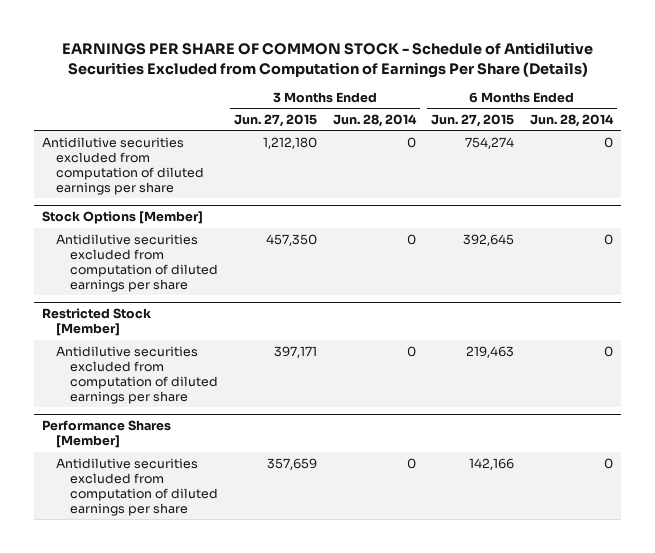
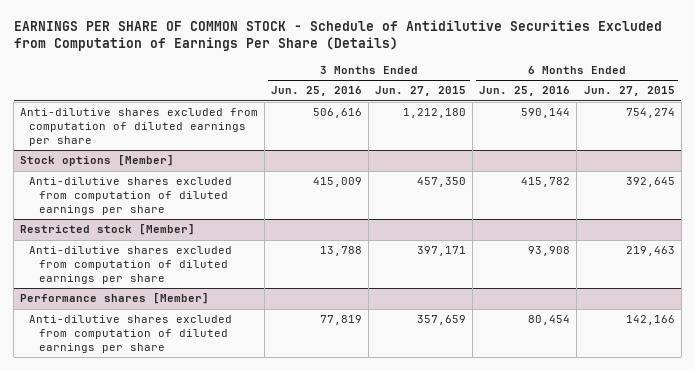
[332,113,417,127] Jun. 28, 2014 -> none
[530,113,615,127] Jun. 28, 2014 -> none
none -> [271,86,363,97] Jun. 25, 2016
none -> [479,86,571,97] Jun. 25, 2016
[42,136,205,196] Antidilutive securities excluded from computation of diluted earnings per share -> [20,108,259,146] Anti-dilutive shares excluded from computation of diluted earnings per share
[42,211,204,225] Stock Options [Member] -> [20,155,175,167] Stock options [Member]
[56,233,219,293] Antidilutive securities excluded from computation of diluted earnings per share -> [29,177,233,215] Anti-dilutive shares excluded from computation of diluted earnings per share
[42,308,152,337] Restricted Stock [Member] -> [20,224,196,236] Restricted stock [Member]
[56,345,219,405] Antidilutive securities excluded from computation of diluted earnings per share -> [29,246,233,284] Anti-dilutive shares excluded from computation of diluted earnings per share
[42,420,172,449] Performance Shares [Member] -> [20,293,210,305] Performance shares [Member]
[56,457,219,517] Antidilutive securities excluded from computation of diluted earnings per share -> [29,315,233,353] Anti-dilutive shares excluded from computation of diluted earnings per share

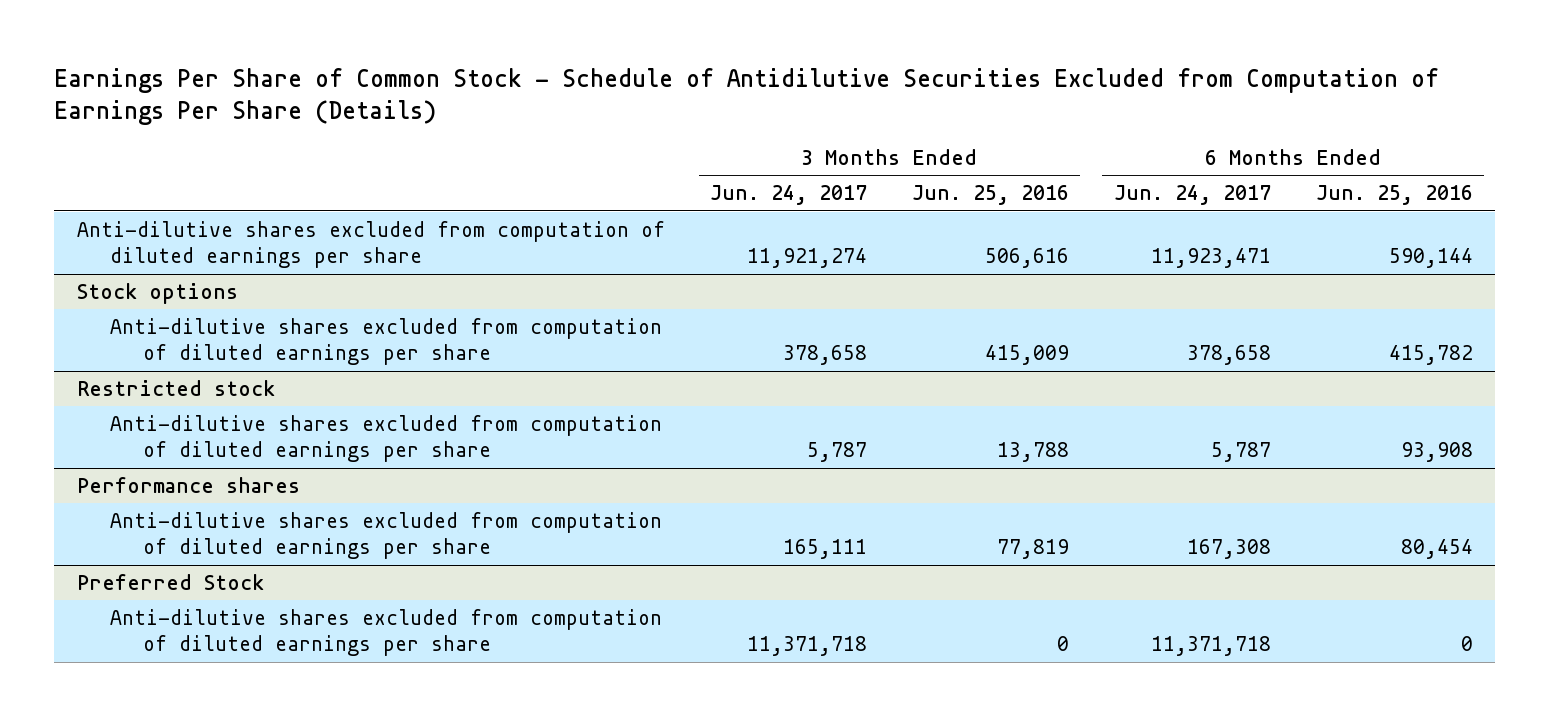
[13,19,662,52] EARNINGS PER SHARE OF COMMON STOCK - Schedule of Antidilutive Securities Excluded from Computation of Earnings Per Share (Details) -> [54,67,1440,126] Earnings Per Share of Common Stock - Schedule of Antidilutive Securities Excluded from Computation of Earnings Per Share (Details)
[375,86,467,97] Jun. 27, 2015 -> none
[583,86,675,97] Jun. 27, 2015 -> none
none -> [709,185,867,206] Jun. 24, 2017
none -> [1113,185,1271,206] Jun. 24, 2017
[20,155,175,167] Stock options [Member] -> [76,282,238,304] Stock options
[20,224,196,236] Restricted stock [Member] -> [76,379,275,396] Restricted stock
[20,293,210,305] Performance shares [Member] -> [76,476,300,493] Performance shares
none -> [76,573,264,590] Preferred Stock
none -> [109,608,662,657] Anti-dilutive shares excluded from computation of diluted earnings per share

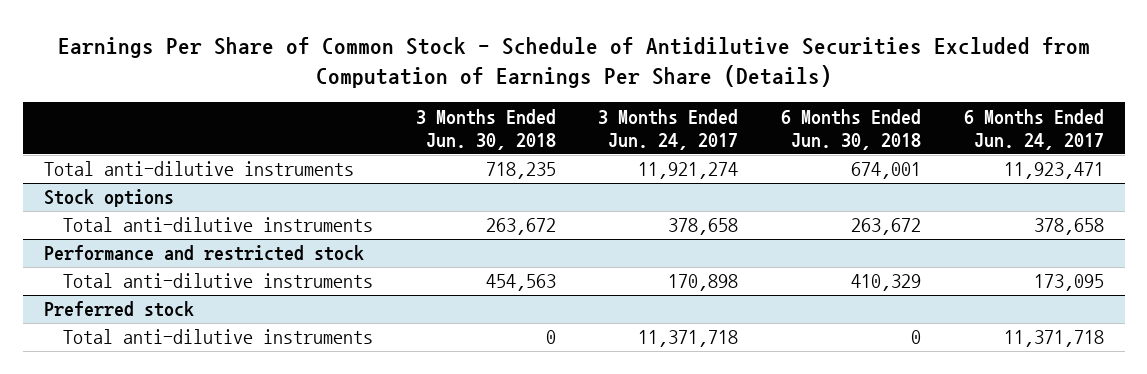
[911,185,1069,206] Jun. 25, 2016 -> none
[1315,185,1473,206] Jun. 25, 2016 -> none
none -> [415,108,556,150] 3 Months Ended Jun. 30, 2018
none -> [780,108,921,150] 6 Months Ended Jun. 30, 2018
[76,220,665,269] Anti-dilutive shares excluded from computation of diluted earnings per share -> [43,161,354,177] Total anti-dilutive instruments
[109,414,662,463] Anti-dilutive shares excluded from computation of diluted earnings per share -> none
[109,511,662,560] Anti-dilutive shares excluded from computation of diluted earnings per share -> none
[76,573,264,590] Preferred Stock -> none
[109,317,662,366] Anti-dilutive shares excluded from computation of diluted earnings per share -> [63,217,374,233] Total anti-dilutive instruments
[76,379,275,396] Restricted stock -> [43,245,364,262] Performance and restricted stock
none -> [63,273,374,289] Total anti-dilutive instruments
[76,476,300,493] Performance shares -> [43,301,194,318] Preferred stock
[109,608,662,657] Anti-dilutive shares excluded from computation of diluted earnings per share -> [63,329,374,345] Total anti-dilutive instruments

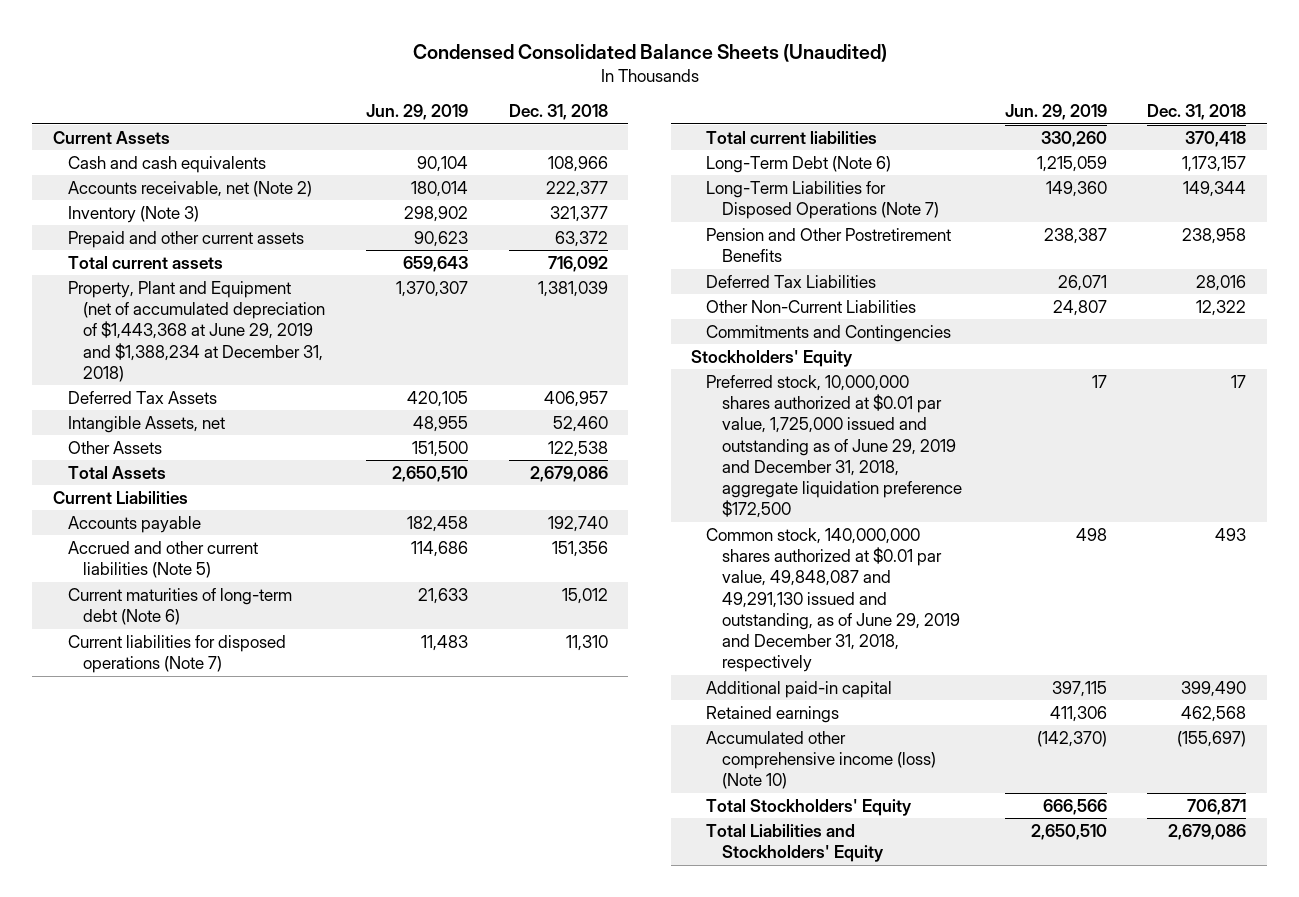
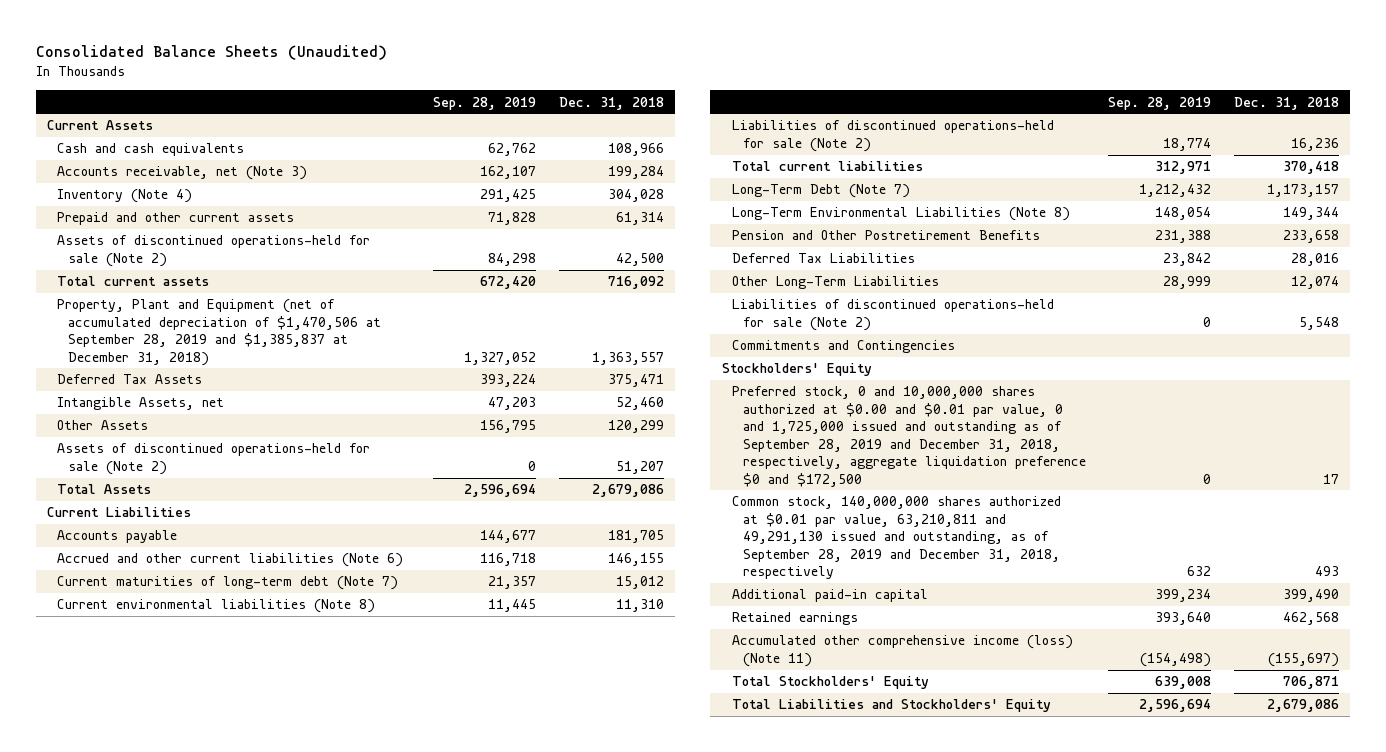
[412,43,887,62] Condensed Consolidated Balance Sheets (Unaudited) -> [35,45,387,61] Consolidated Balance Sheets (Unaudited)
[366,104,469,121] Jun. 29, 2019 -> none
none -> [433,96,537,110] Sep. 28, 2019
[67,180,312,197] Accounts receivable, net (Note 2) -> [57,166,308,181] Accounts receivable, net (Note 3)
[545,180,608,197] 222,377 -> [607,166,664,180] 199,284
[67,205,199,223] Inventory (Note 3) -> [57,189,193,204] Inventory (Note 4)
[549,205,608,222] 321,377 -> [607,189,664,203] 304,028
[554,230,608,247] 63,372 -> [615,212,664,226] 61,314
none -> [57,235,371,267] Assets of discontinued operations-held for sale (Note 2)
[67,280,326,382] Property, Plant and Equipment (net of accumulated depreciation of $1,443,368 at June 29, 2019 and $1,388,234 at December 31, 2018) -> [57,299,382,366] Property, Plant and Equipment (net of accumulated depreciation of $1,470,506 at September 28, 2019 and $1,385,837 at December 31, 2018)
[537,280,608,297] 1,381,039 -> [591,351,664,365] 1,363,557
[543,390,608,407] 406,957 -> [607,374,664,388] 375,471
[547,440,608,457] 122,538 -> [607,420,664,434] 120,299
none -> [57,443,371,475] Assets of discontinued operations-held for sale (Note 2)
[547,515,608,532] 192,740 -> [607,530,664,544] 181,705
[67,540,258,579] Accrued and other current liabilities (Note 5) -> [57,553,404,568] Accrued and other current liabilities (Note 6)
[551,540,608,557] 151,356 -> [607,553,664,567] 146,155
[67,587,292,626] Current maturities of long-term debt (Note 6) -> [57,576,399,591] Current maturities of long-term debt (Note 7)
[67,634,286,674] Current liabilities for disposed operations (Note 7) -> [57,599,376,614] Current environmental liabilities (Note 8)
none -> [732,120,1055,152] Liabilities of discontinued operations-held for sale (Note 2)
[706,155,892,173] Long-Term Debt (Note 6) -> [732,184,911,199] Long-Term Debt (Note 7)
[706,180,939,220] Long-Term Liabilities for Disposed Operations (Note 7) -> [732,207,1071,222] Long-Term Environmental Liabilities (Note 8)
[1182,227,1247,244] 238,958 -> [1282,230,1339,244] 233,658
[706,299,917,313] Other Non-Current Liabilities -> [732,276,940,290] Other Long-Term Liabilities
[1196,299,1247,316] 12,322 -> [1290,276,1339,290] 12,074
none -> [732,299,1055,331] Liabilities of discontinued operations-held for sale (Note 2)
[706,374,962,519] Preferred stock, 10,000,000 shares authorized at $0.01 par value, 1,725,000 issued and outstanding as of June 29, 2019 and December 31, 2018, aggregate liquidation preference $172,500 -> [732,386,1086,487] Preferred stock, 0 and 10,000,000 shares authorized at $0.00 and $0.01 par value, 0 and 1,725,000 issued and outstanding as of September 28, 2019 and December 31, 2018, respectively, aggregate liquidation preference $0 and $172,500
[706,527,960,673] Common stock, 140,000,000 shares authorized at $0.01 par value, 49,848,087 and 49,291,130 issued and outstanding, as of June 29, 2019 and December 31, 2018, respectively -> [732,496,1062,580] Common stock, 140,000,000 shares authorized at $0.01 par value, 63,210,811 and 49,291,130 issued and outstanding, as of September 28, 2019 and December 31, 2018, respectively
[706,730,936,790] Accumulated other comprehensive income (loss) (Note 10) -> [732,635,1074,667] Accumulated other comprehensive income (loss) (Note 11)

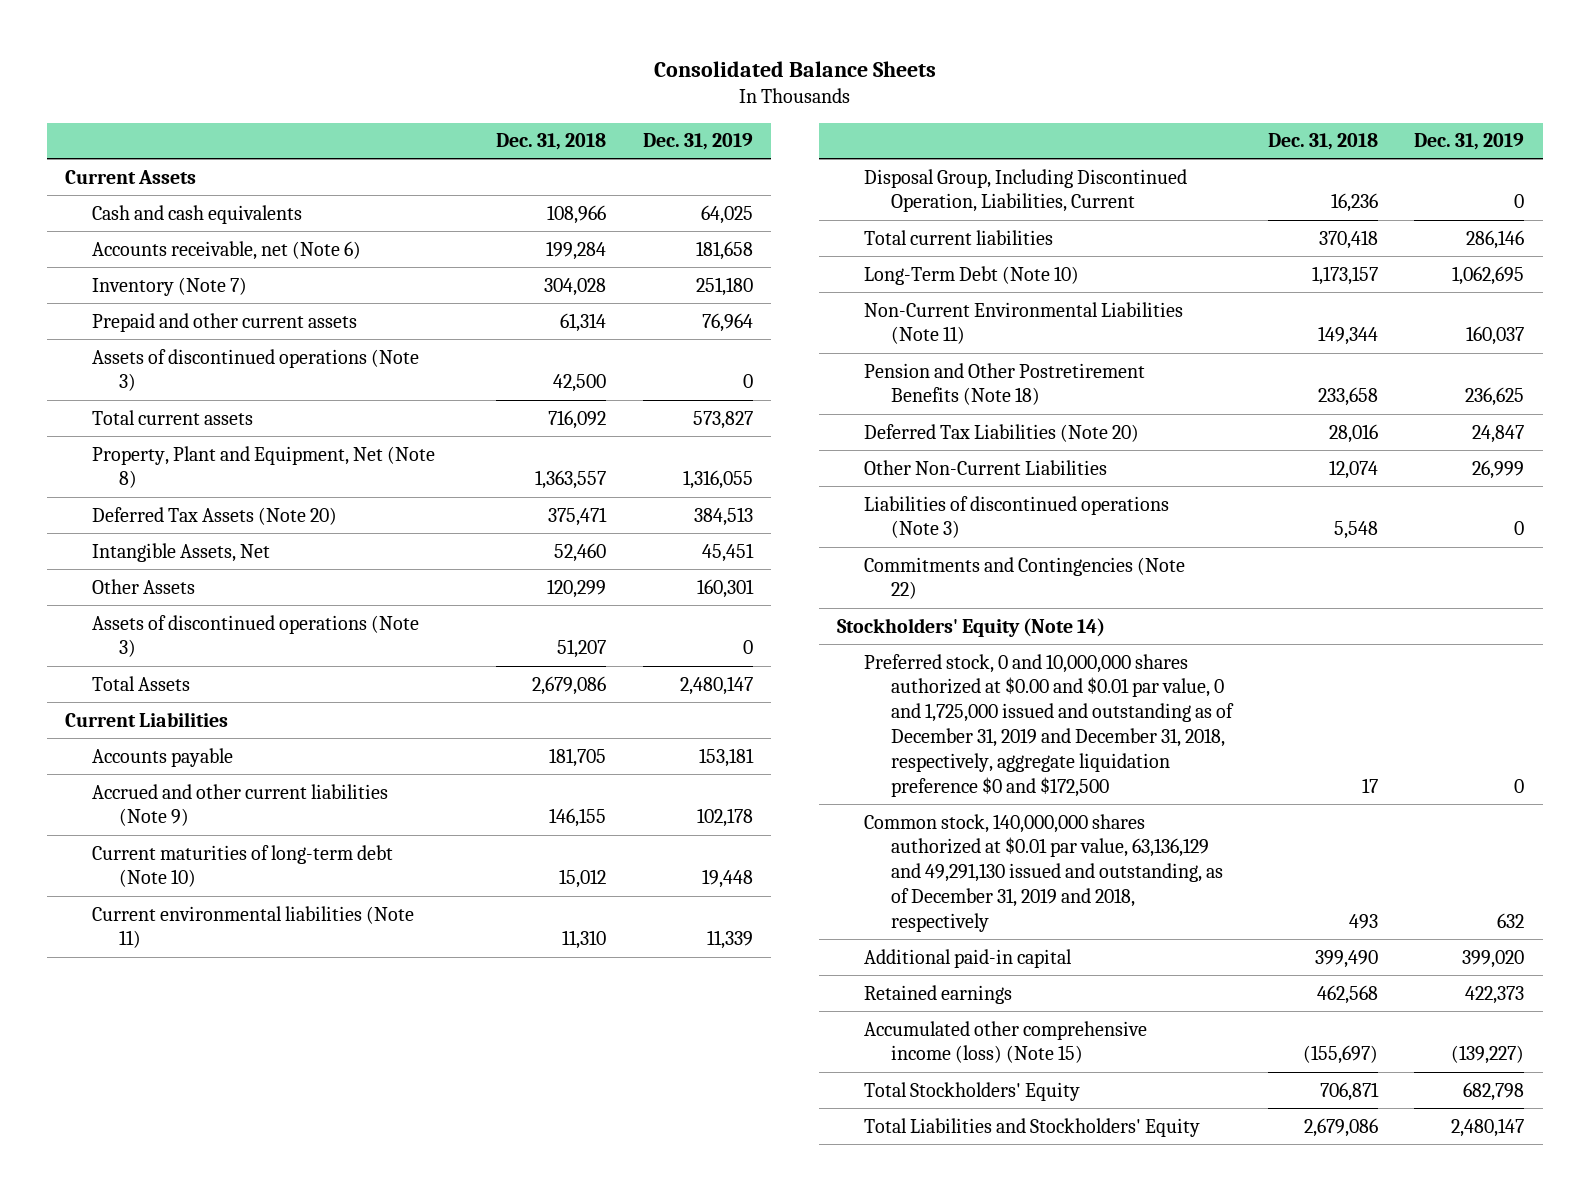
[35,45,387,61] Consolidated Balance Sheets (Unaudited) -> [653,61,936,78] Consolidated Balance Sheets
[433,96,537,110] Sep. 28, 2019 -> none
none -> [642,133,753,151] Dec. 31, 2019
[57,166,308,181] Accounts receivable, net (Note 3) -> [92,240,362,260] Accounts receivable, net (Note 6)
[57,189,193,204] Inventory (Note 4) -> [92,276,248,296] Inventory (Note 7)
[57,235,371,267] Assets of discontinued operations-held for sale (Note 2) -> [92,348,420,392] Assets of discontinued operations (Note 3)
[57,299,382,366] Property, Plant and Equipment (net of accumulated depreciation of $1,470,506 at September 28, 2019 and $1,385,837 at December 31, 2018) -> [92,445,436,489] Property, Plant and Equipment, Net (Note 8)
[57,374,203,385] Deferred Tax Assets -> [92,506,338,525] Deferred Tax Assets (Note 20)
[57,397,225,411] Intangible Assets, net -> [92,542,271,562] Intangible Assets, Net
[57,443,371,475] Assets of discontinued operations-held for sale (Note 2) -> [92,614,420,658] Assets of discontinued operations (Note 3)
[57,553,404,568] Accrued and other current liabilities (Note 6) -> [92,783,389,827] Accrued and other current liabilities (Note 9)
[57,576,399,591] Current maturities of long-term debt (Note 7) -> [92,844,394,888] Current maturities of long-term debt (Note 10)
[57,599,376,614] Current environmental liabilities (Note 8) -> [92,905,415,949] Current environmental liabilities (Note 11)
[732,120,1055,152] Liabilities of discontinued operations-held for sale (Note 2) -> [863,168,1187,213] Disposal Group, Including Discontinued Operation, Liabilities, Current
[732,184,911,199] Long-Term Debt (Note 7) -> [863,265,1079,285] Long-Term Debt (Note 10)
[732,207,1071,222] Long-Term Environmental Liabilities (Note 8) -> [863,301,1183,345] Non-Current Environmental Liabilities (Note 11)
[732,230,1041,241] Pension and Other Postretirement Benefits -> [863,362,1145,406] Pension and Other Postretirement Benefits (Note 18)
[732,253,916,264] Deferred Tax Liabilities -> [863,423,1139,442] Deferred Tax Liabilities (Note 20)
[732,276,940,290] Other Long-Term Liabilities -> [863,459,1107,475] Other Non-Current Liabilities
[732,299,1055,331] Liabilities of discontinued operations-held for sale (Note 2) -> [863,495,1169,539] Liabilities of discontinued operations (Note 3)
[732,340,956,354] Commitments and Contingencies -> [863,556,1185,600] Commitments and Contingencies (Note 22)
[721,363,872,377] Stockholders' Equity -> [837,617,1106,637] Stockholders' Equity (Note 14)
[732,386,1086,487] Preferred stock, 0 and 10,000,000 shares authorized at $0.00 and $0.01 par value, 0 and 1,725,000 issued and outstanding as of September 28, 2019 and December 31, 2018, respectively, aggregate liquidation preference $0 and $172,500 -> [863,653,1234,797] Preferred stock, 0 and 10,000,000 shares authorized at $0.00 and $0.01 par value, 0 and 1,725,000 issued and outstanding as of December 31, 2019 and December 31, 2018, respectively, aggregate liquidation preference $0 and $172,500
[732,496,1062,580] Common stock, 140,000,000 shares authorized at $0.01 par value, 63,210,811 and 49,291,130 issued and outstanding, as of September 28, 2019 and December 31, 2018, respectively -> [863,813,1223,932] Common stock, 140,000,000 shares authorized at $0.01 par value, 63,136,129 and 49,291,130 issued and outstanding, as of December 31, 2019 and 2018, respectively
[732,635,1074,667] Accumulated other comprehensive income (loss) (Note 11) -> [863,1020,1147,1064] Accumulated other comprehensive income (loss) (Note 15)

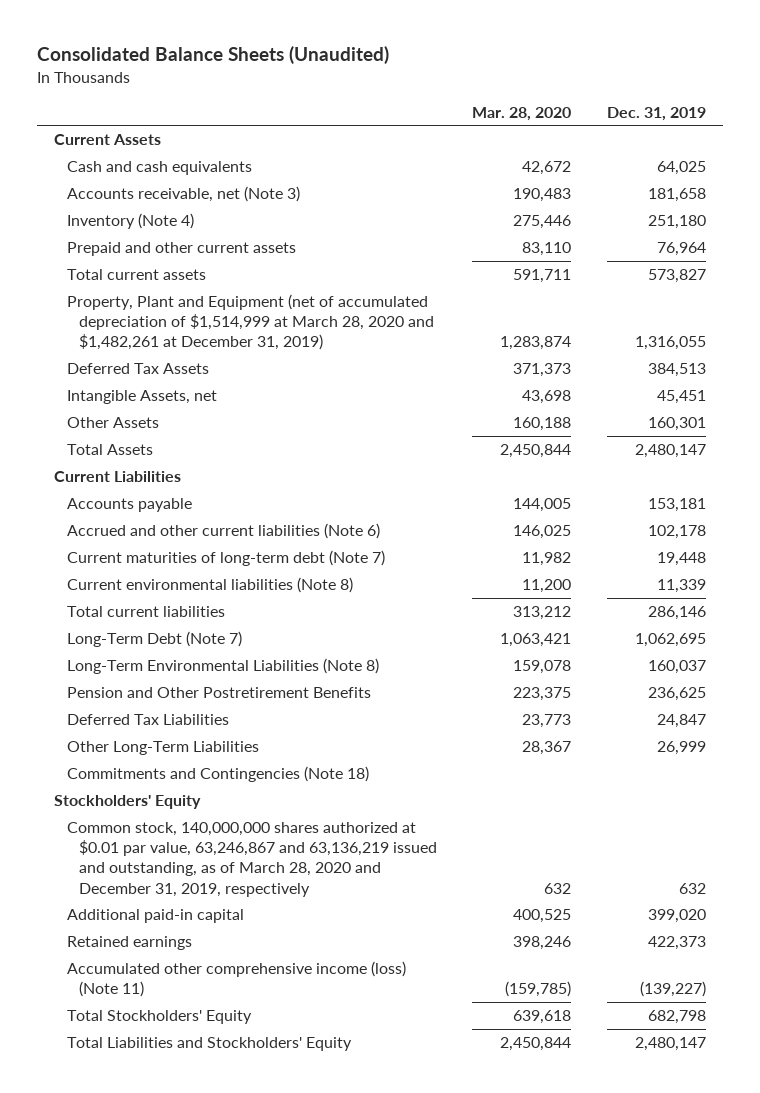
[653,61,936,78] Consolidated Balance Sheets -> [36,46,389,65] Consolidated Balance Sheets (Unaudited)
[496,133,607,151] Dec. 31, 2018 -> none
none -> [472,106,572,121] Mar. 28, 2020
[92,240,362,260] Accounts receivable, net (Note 6) -> [66,185,300,202] Accounts receivable, net (Note 3)
[92,276,248,296] Inventory (Note 7) -> [66,212,194,229] Inventory (Note 4)
[92,348,420,392] Assets of discontinued operations (Note 3) -> none
[92,445,436,489] Property, Plant and Equipment, Net (Note 8) -> [66,293,435,351] Property, Plant and Equipment (net of accumulated depreciation of $1,514,999 at March 28, 2020 and $1,482,261 at December 31, 2019)
[92,506,338,525] Deferred Tax Assets (Note 20) -> [66,362,209,374] Deferred Tax Assets
[92,542,271,562] Intangible Assets, Net -> [66,389,217,404] Intangible Assets, net
[92,614,420,658] Assets of discontinued operations (Note 3) -> none
[863,168,1187,213] Disposal Group, Including Discontinued Operation, Liabilities, Current -> none
[92,783,389,827] Accrued and other current liabilities (Note 9) -> [66,522,380,539] Accrued and other current liabilities (Note 6)
[92,844,394,888] Current maturities of long-term debt (Note 10) -> [66,549,385,566] Current maturities of long-term debt (Note 7)
[92,905,415,949] Current environmental liabilities (Note 11) -> [66,576,353,593] Current environmental liabilities (Note 8)
[863,495,1169,539] Liabilities of discontinued operations (Note 3) -> none
[863,653,1234,797] Preferred stock, 0 and 10,000,000 shares authorized at $0.00 and $0.01 par value, 0 and 1,725,000 issued and outstanding as of December 31, 2019 and December 31, 2018, respectively, aggregate liquidation preference $0 and $172,500 -> none
[863,265,1079,285] Long-Term Debt (Note 10) -> [66,630,242,647] Long-Term Debt (Note 7)
[863,301,1183,345] Non-Current Environmental Liabilities (Note 11) -> [66,657,379,674] Long-Term Environmental Liabilities (Note 8)
[863,362,1145,406] Pension and Other Postretirement Benefits (Note 18) -> [66,686,371,698] Pension and Other Postretirement Benefits
[863,423,1139,442] Deferred Tax Liabilities (Note 20) -> [66,713,229,725] Deferred Tax Liabilities
[863,459,1107,475] Other Non-Current Liabilities -> [66,740,259,755] Other Long-Term Liabilities
[863,556,1185,600] Commitments and Contingencies (Note 22) -> [66,765,369,782] Commitments and Contingencies (Note 18)
[837,617,1106,637] Stockholders' Equity (Note 14) -> [54,794,202,809] Stockholders' Equity
[863,813,1223,932] Common stock, 140,000,000 shares authorized at $0.01 par value, 63,136,129 and 49,291,130 issued and outstanding, as of December 31, 2019 and 2018, respectively -> [66,821,438,897] Common stock, 140,000,000 shares authorized at $0.01 par value, 63,246,867 and 63,136,219 issued and outstanding, as of March 28, 2020 and December 31, 2019, respectively
[863,1020,1147,1064] Accumulated other comprehensive income (loss) (Note 15) -> [66,960,406,998] Accumulated other comprehensive income (loss) (Note 11)

